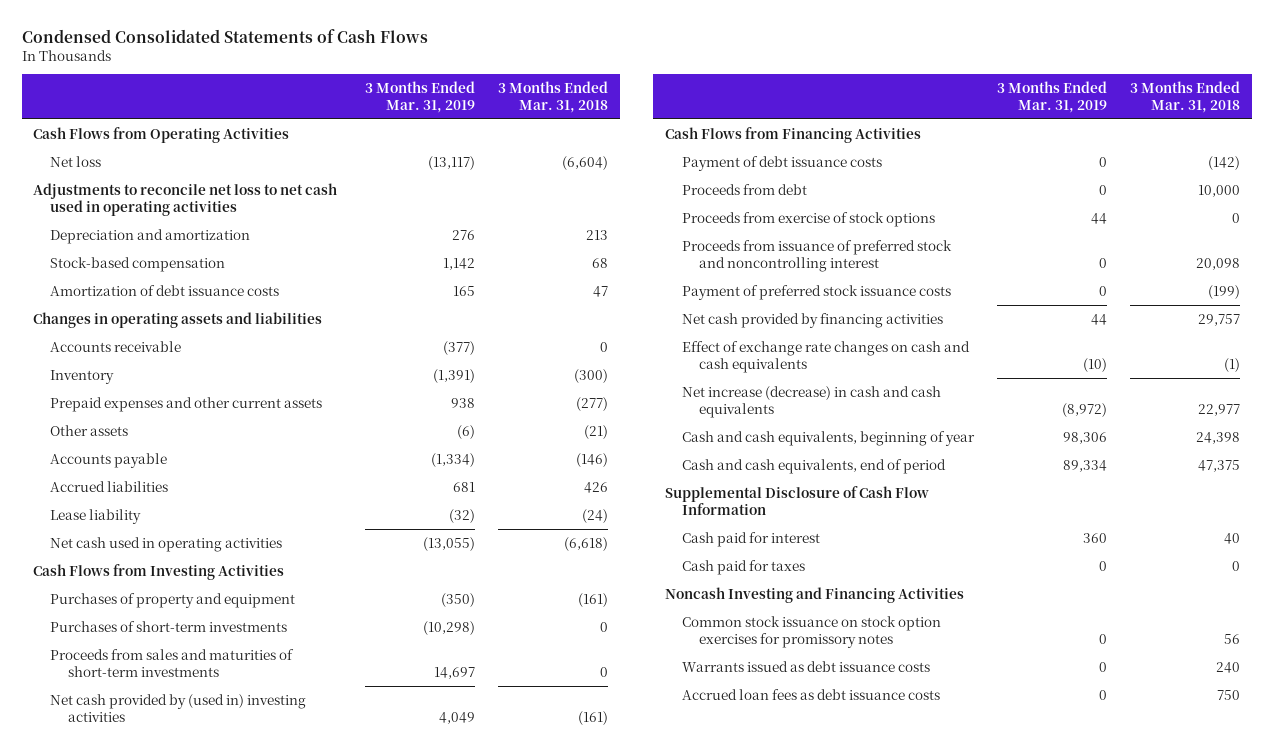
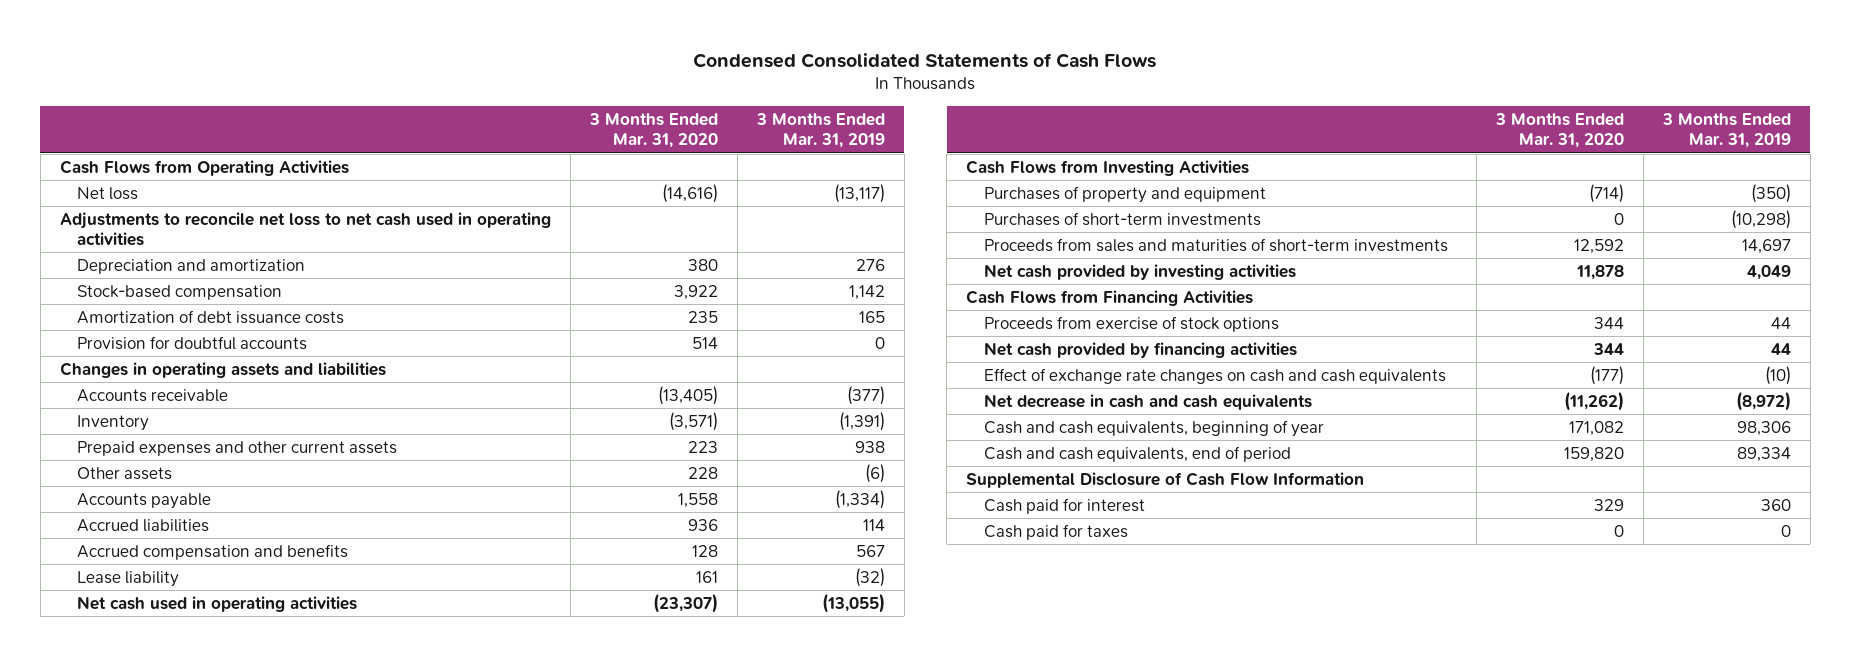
[498,80,609,113] 3 Months Ended Mar. 31, 2018 -> none
none -> [588,113,718,149] 3 Months Ended Mar. 31, 2020
none -> [77,335,308,350] Provision for doubtful accounts
[453,481,476,492] 681 -> [862,518,885,531] 114
none -> [77,543,349,560] Accrued compensation and benefits
[50,693,307,722] Net cash provided by (used in) investing activities -> [983,263,1296,280] Net cash provided by investing activities
[682,155,883,171] Payment of debt issuance costs -> none
[682,183,808,195] Proceeds from debt -> none
[682,239,953,272] Proceeds from issuance of preferred stock and noncontrolling interest -> none
[682,284,952,300] Payment of preferred stock issuance costs -> none
[682,385,942,418] Net increase (decrease) in cash and cash equivalents -> [983,393,1312,410] Net decrease in cash and cash equivalents
[664,586,964,603] Noncash Investing and Financing Activities -> none
[682,615,942,648] Common stock issuance on stock option exercises for promissory notes -> none
[682,660,931,672] Warrants issued as debt issuance costs -> none
[682,688,941,700] Accrued loan fees as debt issuance costs -> none

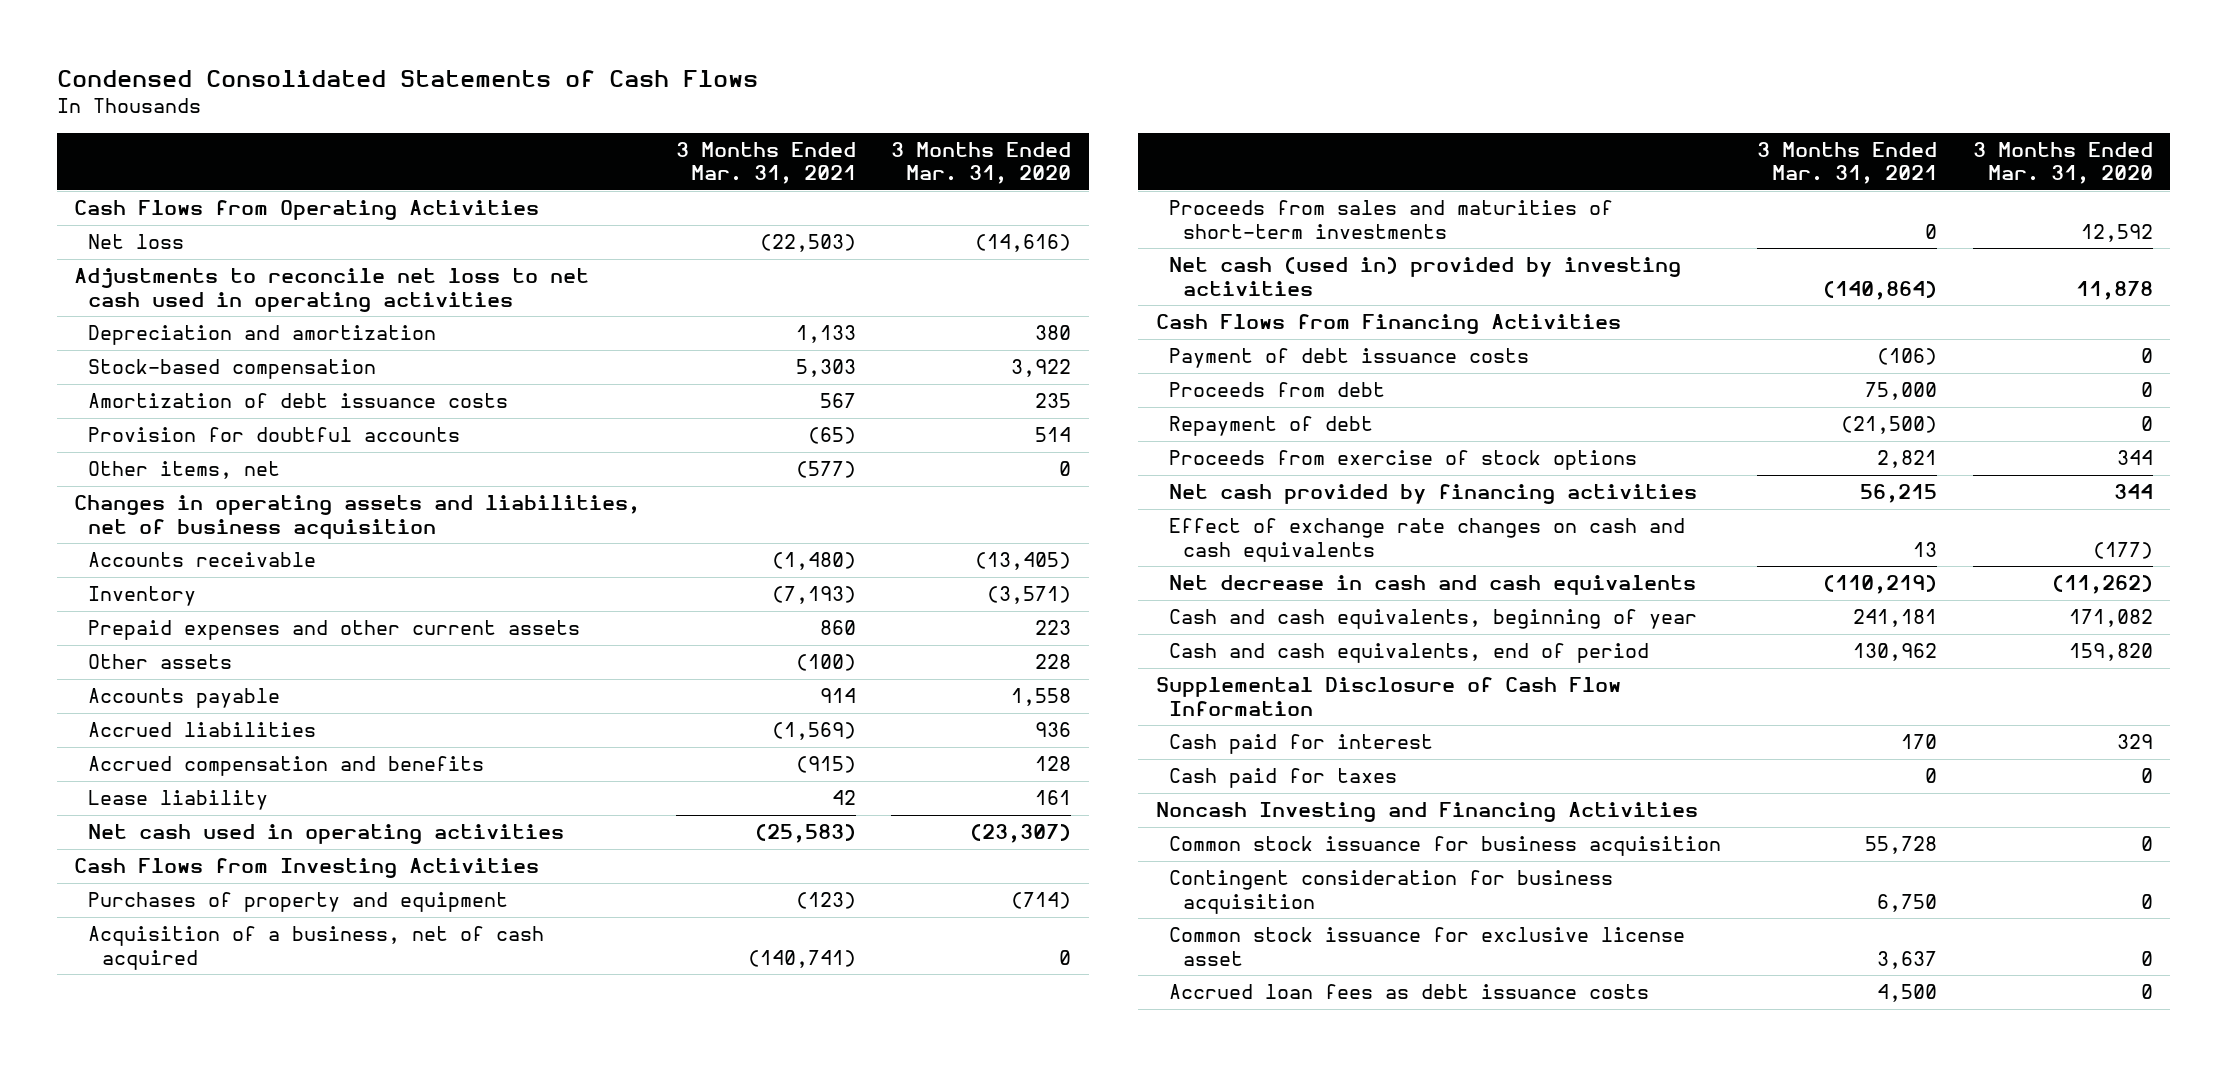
[755,113,885,149] 3 Months Ended Mar. 31, 2019 -> none
none -> [675,142,856,185] 3 Months Ended Mar. 31, 2021
none -> [88,461,281,480] Other items, net
[59,361,386,378] Changes in operating assets and liabilities -> [74,495,641,539] Changes in operating assets and liabilities, net of business acquisition
[983,211,1261,226] Purchases of short-term investments -> none
none -> [88,926,545,970] Acquisition of a business, net of cash acquired
[983,263,1296,280] Net cash provided by investing activities -> [1169,257,1682,296] Net cash (used in) provided by investing activities
none -> [1169,348,1530,369] Payment of debt issuance costs
none -> [1169,382,1386,398] Proceeds from debt
none -> [1169,416,1374,437] Repayment of debt
none -> [1155,802,1698,823] Noncash Investing and Financing Activities
none -> [1169,836,1722,857] Common stock issuance for business acquisition
none -> [1169,870,1614,914] Contingent consideration for business acquisition
none -> [1169,927,1686,966] Common stock issuance for exclusive license asset
none -> [1169,984,1650,1000] Accrued loan fees as debt issuance costs

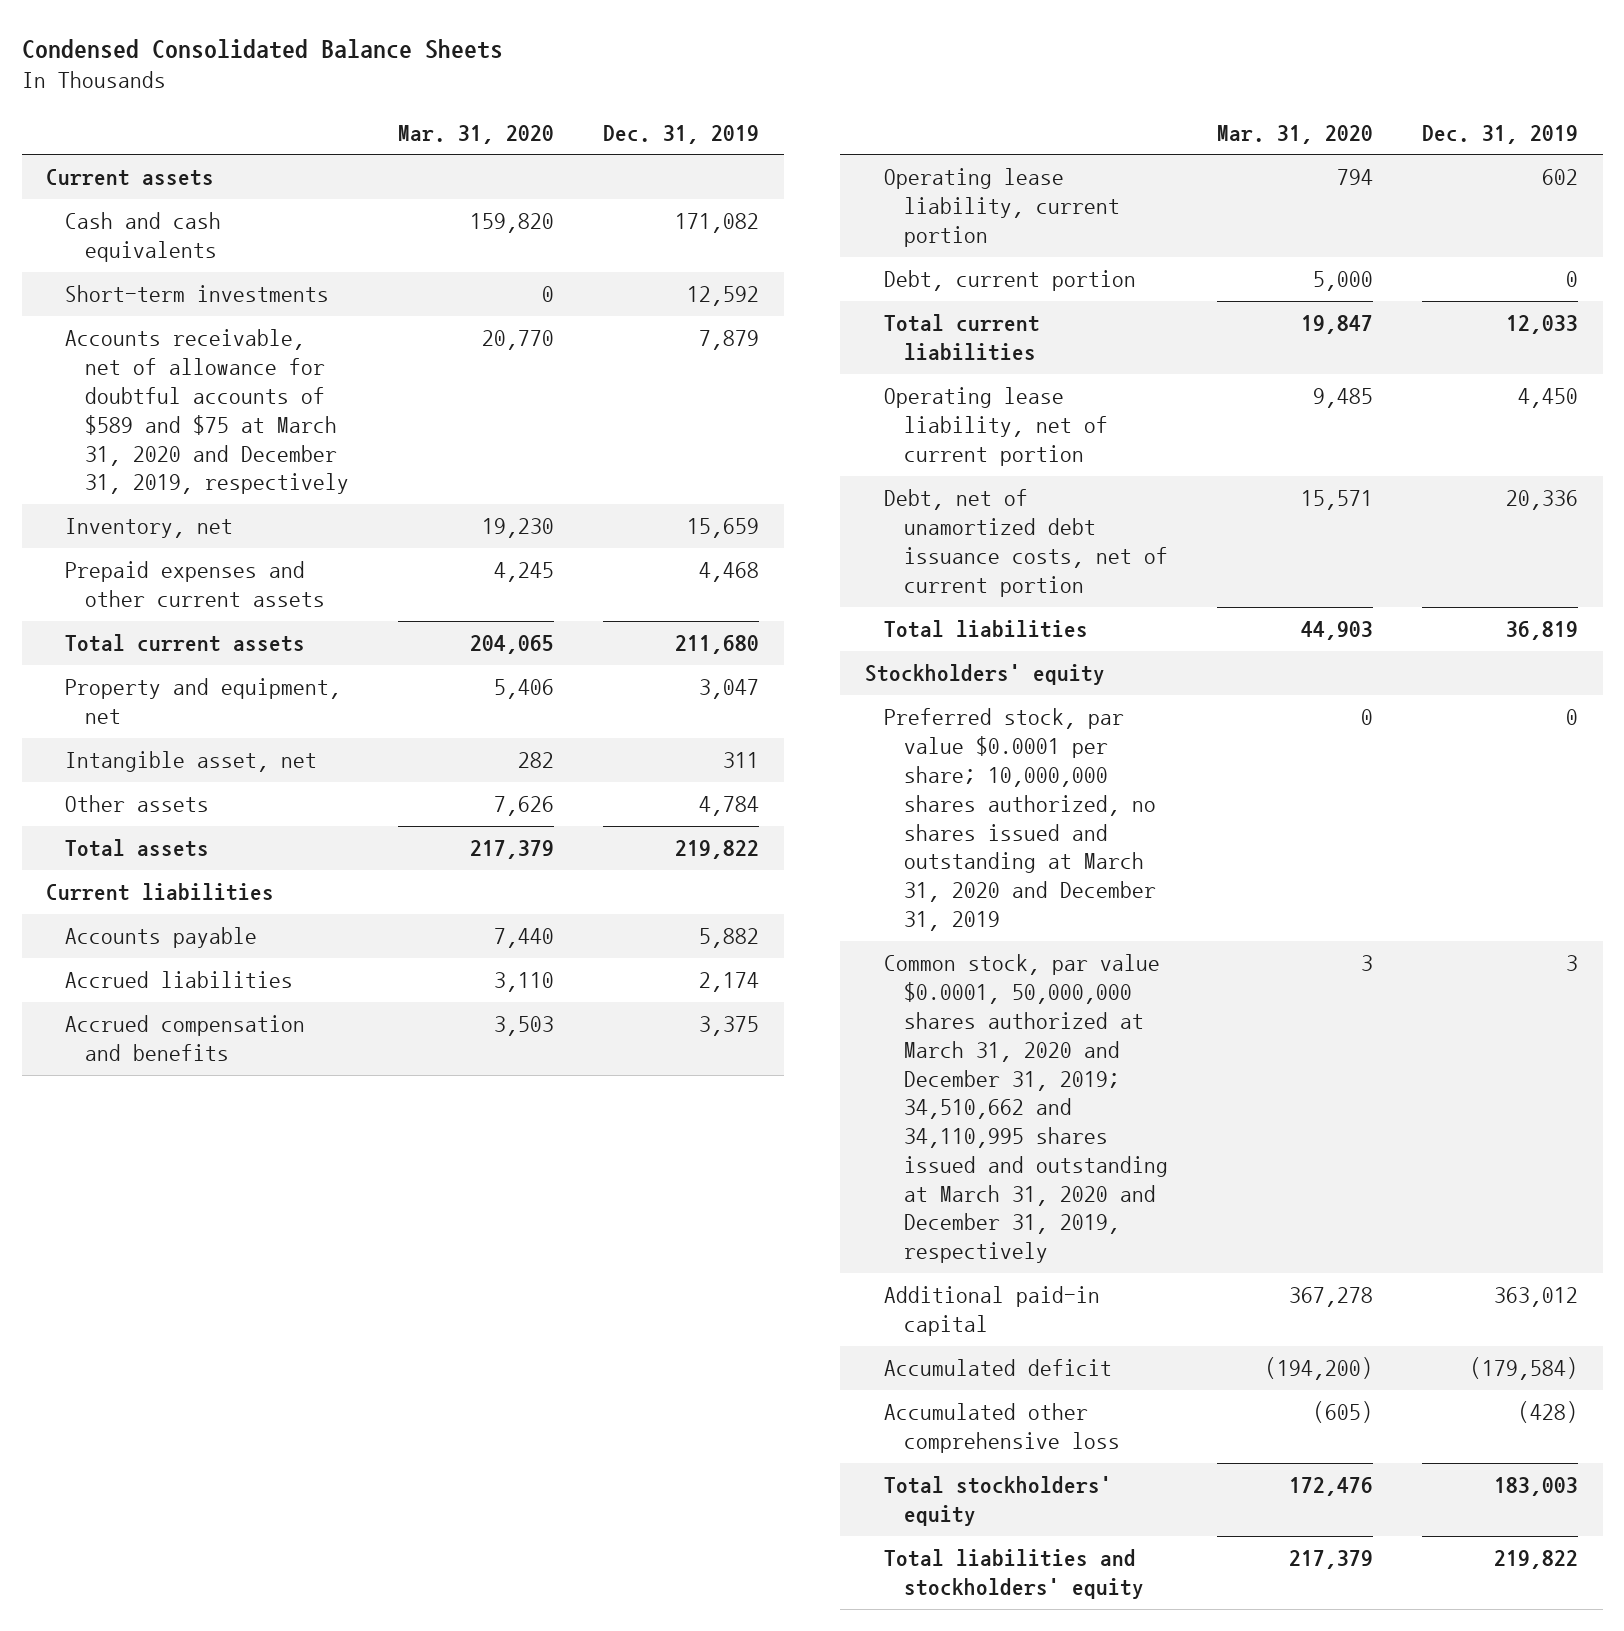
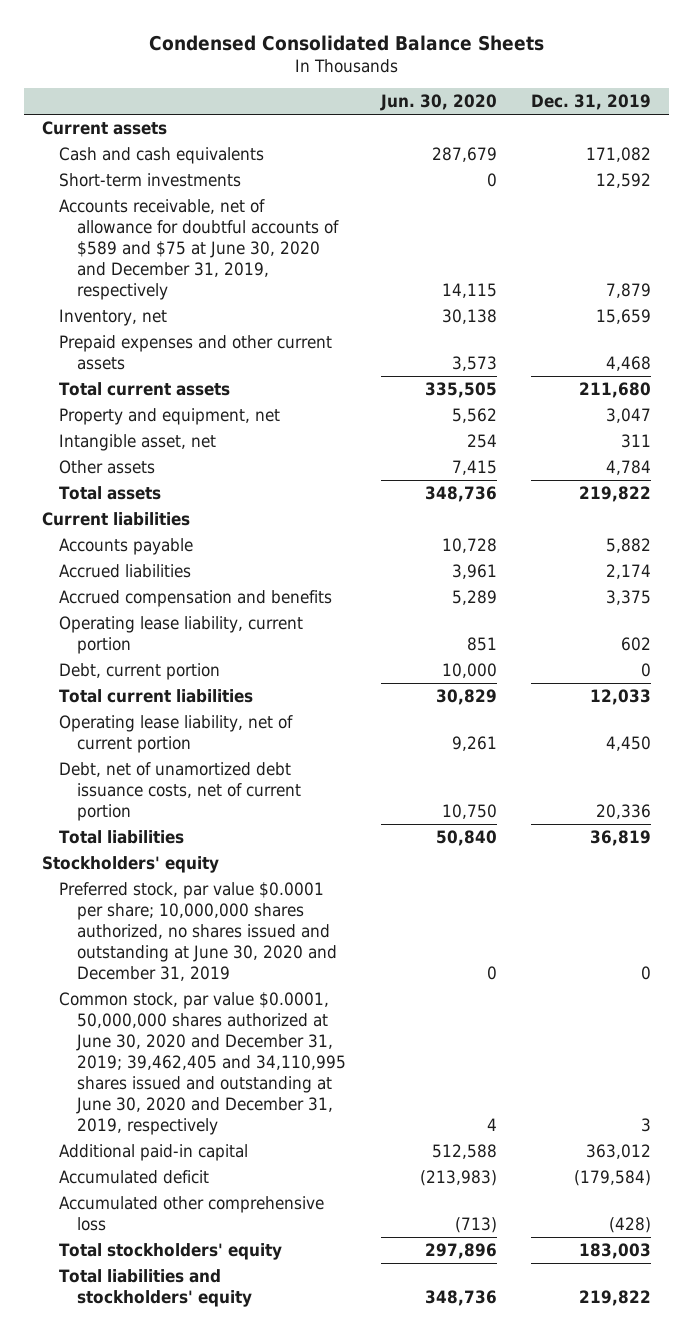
[398,124,555,144] Mar. 31, 2020 -> none
none -> [379,94,497,112] Jun. 30, 2020
[65,329,349,495] Accounts receivable, net of allowance for doubtful accounts of $589 and $75 at March 31, 2020 and December 31, 2019, respectively -> [59,198,340,301] Accounts receivable, net of allowance for doubtful accounts of $589 and $75 at June 30, 2020 and December 31, 2019, respectively
[884,708,1156,931] Preferred stock, par value $0.0001 per share; 10,000,000 shares authorized, no shares issued and outstanding at March 31, 2020 and December 31, 2019 -> [59,881,338,982] Preferred stock, par value $0.0001 per share; 10,000,000 shares authorized, no shares issued and outstanding at June 30, 2020 and December 31, 2019
[884,954,1168,1264] Common stock, par value $0.0001, 50,000,000 shares authorized at March 31, 2020 and December 31, 2019; 34,510,662 and 34,110,995 shares issued and outstanding at March 31, 2020 and December 31, 2019, respectively -> [59,991,347,1136] Common stock, par value $0.0001, 50,000,000 shares authorized at June 30, 2020 and December 31, 2019; 39,462,405 and 34,110,995 shares issued and outstanding at June 30, 2020 and December 31, 2019, respectively

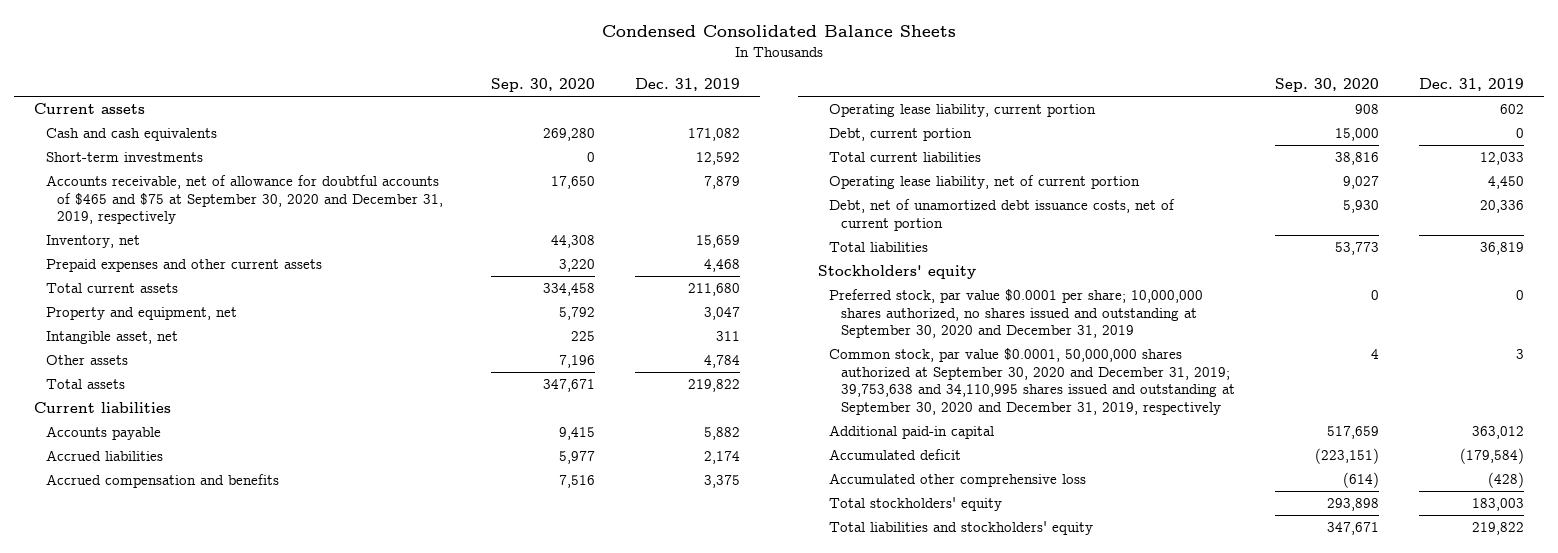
[379,94,497,112] Jun. 30, 2020 -> none
none -> [491,78,596,93] Sep. 30, 2020
[59,198,340,301] Accounts receivable, net of allowance for doubtful accounts of $589 and $75 at June 30, 2020 and December 31, 2019, respectively -> [45,175,443,225] Accounts receivable, net of allowance for doubtful accounts of $465 and $75 at September 30, 2020 and December 31, 2019, respectively
[59,881,338,982] Preferred stock, par value $0.0001 per share; 10,000,000 shares authorized, no shares issued and outstanding at June 30, 2020 and December 31, 2019 -> [829,289,1204,339] Preferred stock, par value $0.0001 per share; 10,000,000 shares authorized, no shares issued and outstanding at September 30, 2020 and December 31, 2019
[59,991,347,1136] Common stock, par value $0.0001, 50,000,000 shares authorized at June 30, 2020 and December 31, 2019; 39,462,405 and 34,110,995 shares issued and outstanding at June 30, 2020 and December 31, 2019, respectively -> [829,348,1235,415] Common stock, par value $0.0001, 50,000,000 shares authorized at September 30, 2020 and December 31, 2019; 39,753,638 and 34,110,995 shares issued and outstanding at September 30, 2020 and December 31, 2019, respectively

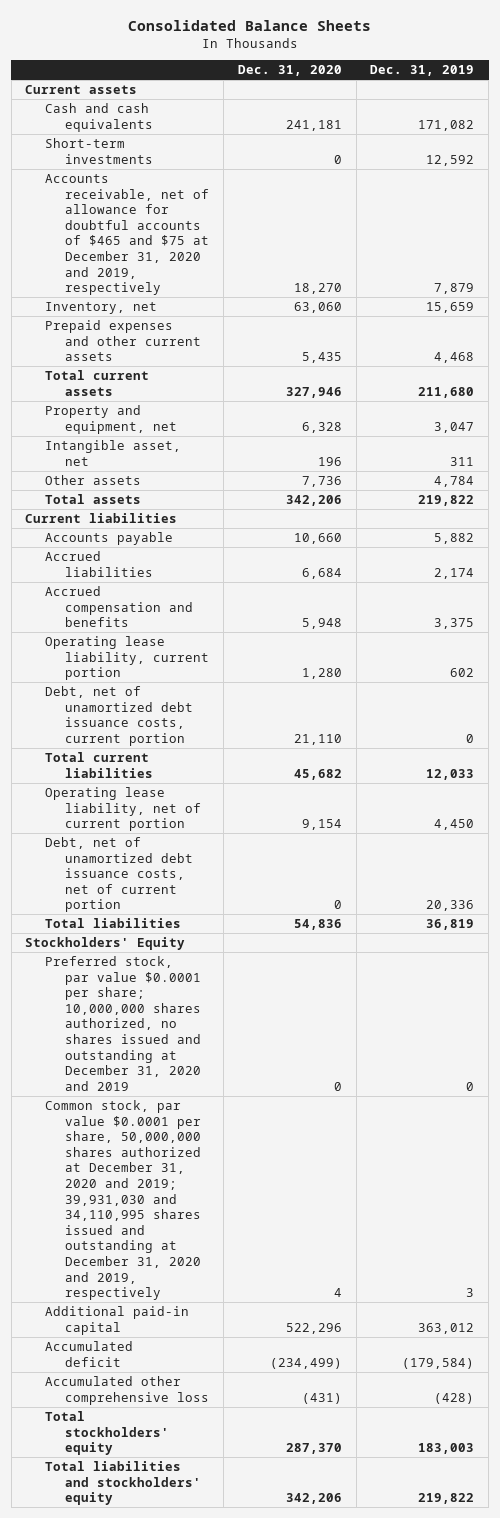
[602,25,957,38] Condensed Consolidated Balance Sheets -> [127,19,371,31] Consolidated Balance Sheets
[491,78,596,93] Sep. 30, 2020 -> none
none -> [237,65,342,77] Dec. 31, 2020
[45,175,443,225] Accounts receivable, net of allowance for doubtful accounts of $465 and $75 at September 30, 2020 and December 31, 2019, respectively -> [45,174,210,296] Accounts receivable, net of allowance for doubtful accounts of $465 and $75 at December 31, 2020 and 2019, respectively
[829,128,973,142] Debt, current portion -> [45,686,194,746] Debt, net of unamortized debt issuance costs, current portion
[817,265,976,280] Stockholders' equity -> [25,937,186,951] Stockholders' Equity
[829,289,1204,339] Preferred stock, par value $0.0001 per share; 10,000,000 shares authorized, no shares issued and outstanding at September 30, 2020 and December 31, 2019 -> [45,956,202,1091] Preferred stock, par value $0.0001 per share; 10,000,000 shares authorized, no shares issued and outstanding at December 31, 2020 and 2019
[829,348,1235,415] Common stock, par value $0.0001, 50,000,000 shares authorized at September 30, 2020 and December 31, 2019; 39,753,638 and 34,110,995 shares issued and outstanding at September 30, 2020 and December 31, 2019, respectively -> [45,1100,202,1301] Common stock, par value $0.0001 per share, 50,000,000 shares authorized at December 31, 2020 and 2019; 39,931,030 and 34,110,995 shares issued and outstanding at December 31, 2020 and 2019, respectively

